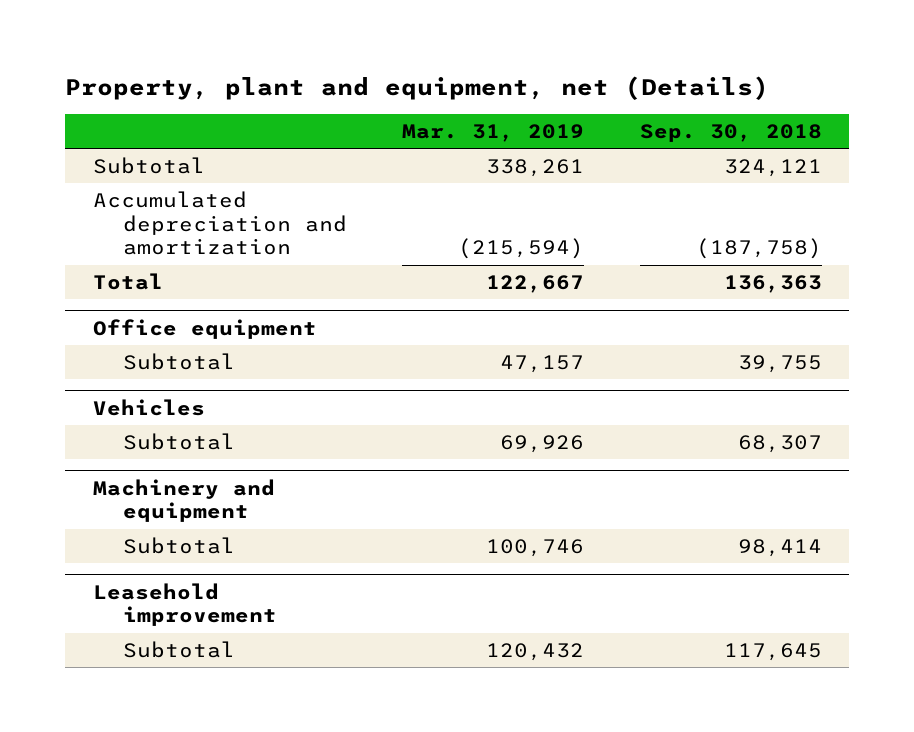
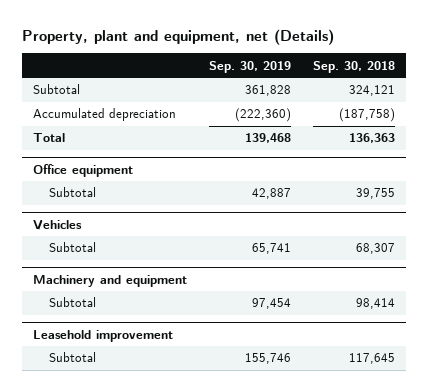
[402,124,585,143] Mar. 31, 2019 -> none
none -> [208,60,291,73] Sep. 30, 2019
[92,190,347,256] Accumulated depreciation and amortization -> [32,108,176,122] Accumulated depreciation

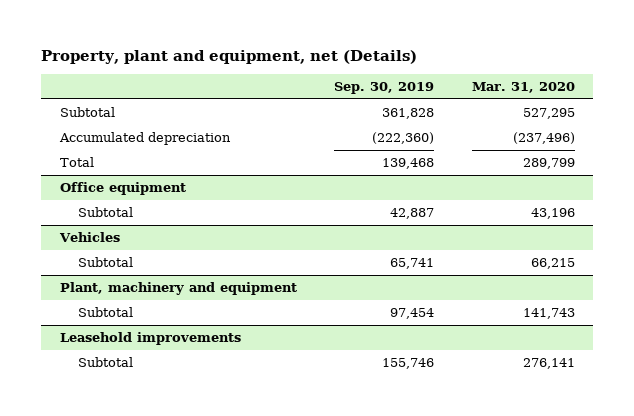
[312,60,395,73] Sep. 30, 2018 -> none
none -> [471,81,575,93] Mar. 31, 2020
[32,274,187,287] Machinery and equipment -> [59,282,297,296] Plant, machinery and equipment
[32,329,173,342] Leasehold improvement -> [59,332,241,346] Leasehold improvements

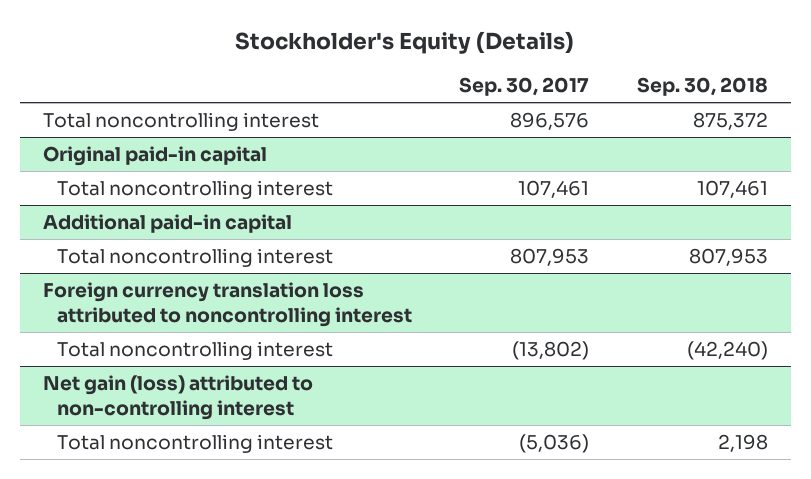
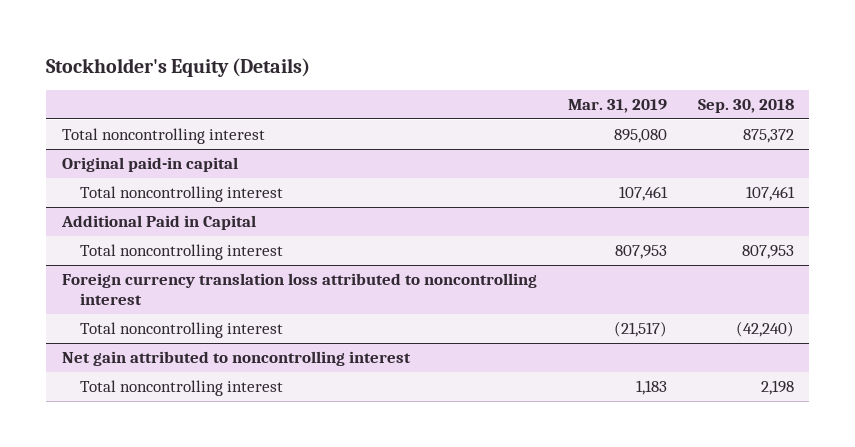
[459,77,590,97] Sep. 30, 2017 -> none
none -> [567,98,667,113] Mar. 31, 2019
[43,213,293,233] Additional paid-in capital -> [60,215,256,231] Additional Paid in Capital
[43,374,314,420] Net gain (loss) attributed to non-controlling interest -> [61,351,411,367] Net gain attributed to noncontrolling interest

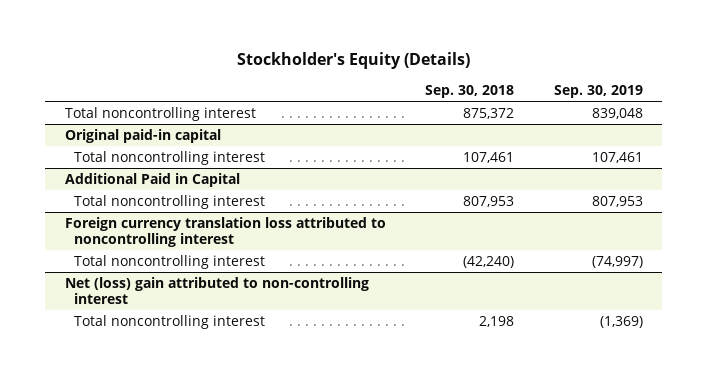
[567,98,667,113] Mar. 31, 2019 -> none
none -> [553,84,643,98] Sep. 30, 2019
[61,351,411,367] Net gain attributed to noncontrolling interest -> [64,276,369,304] Net (loss) gain attributed to non-controlling interest

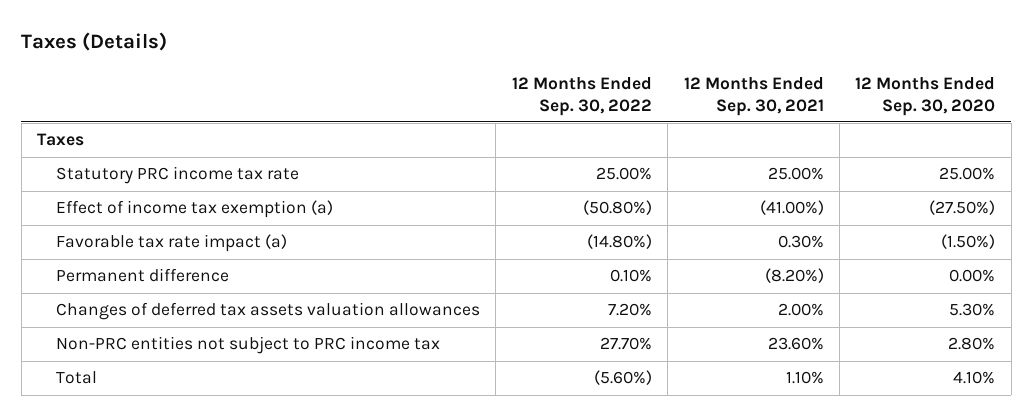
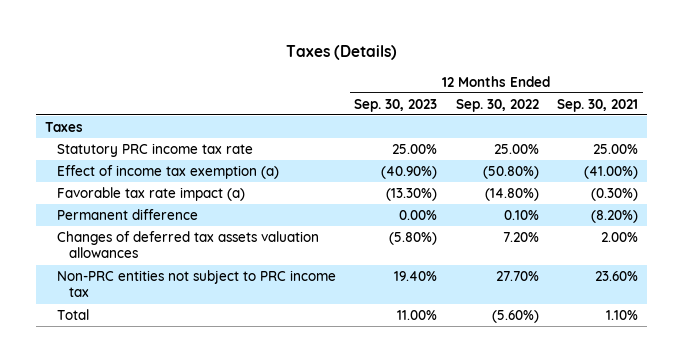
[855,76,996,116] 12 Months Ended Sep. 30, 2020 -> none
none -> [354,98,438,112] Sep. 30, 2023
[777,235,824,249] 0.30% -> [591,187,639,201] (0.30%)

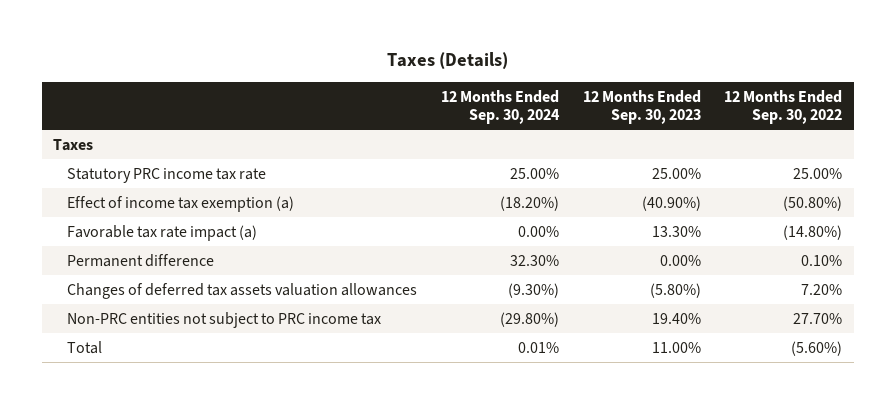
[557,98,639,112] Sep. 30, 2021 -> none
none -> [440,89,560,125] 12 Months Ended Sep. 30, 2024
[386,187,438,201] (13.30%) -> [651,225,701,237] 13.30%

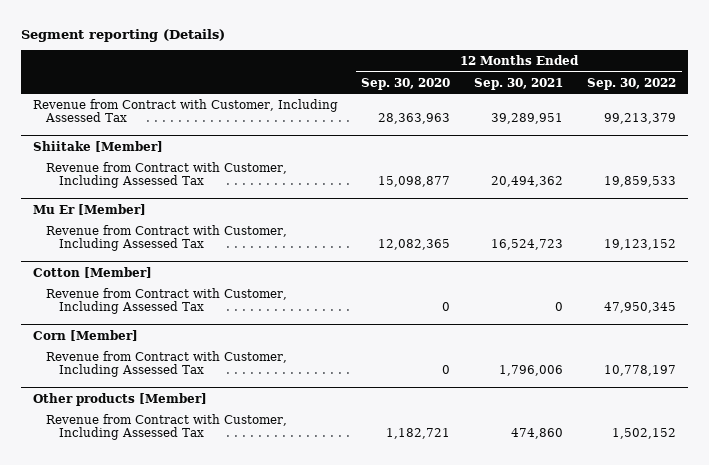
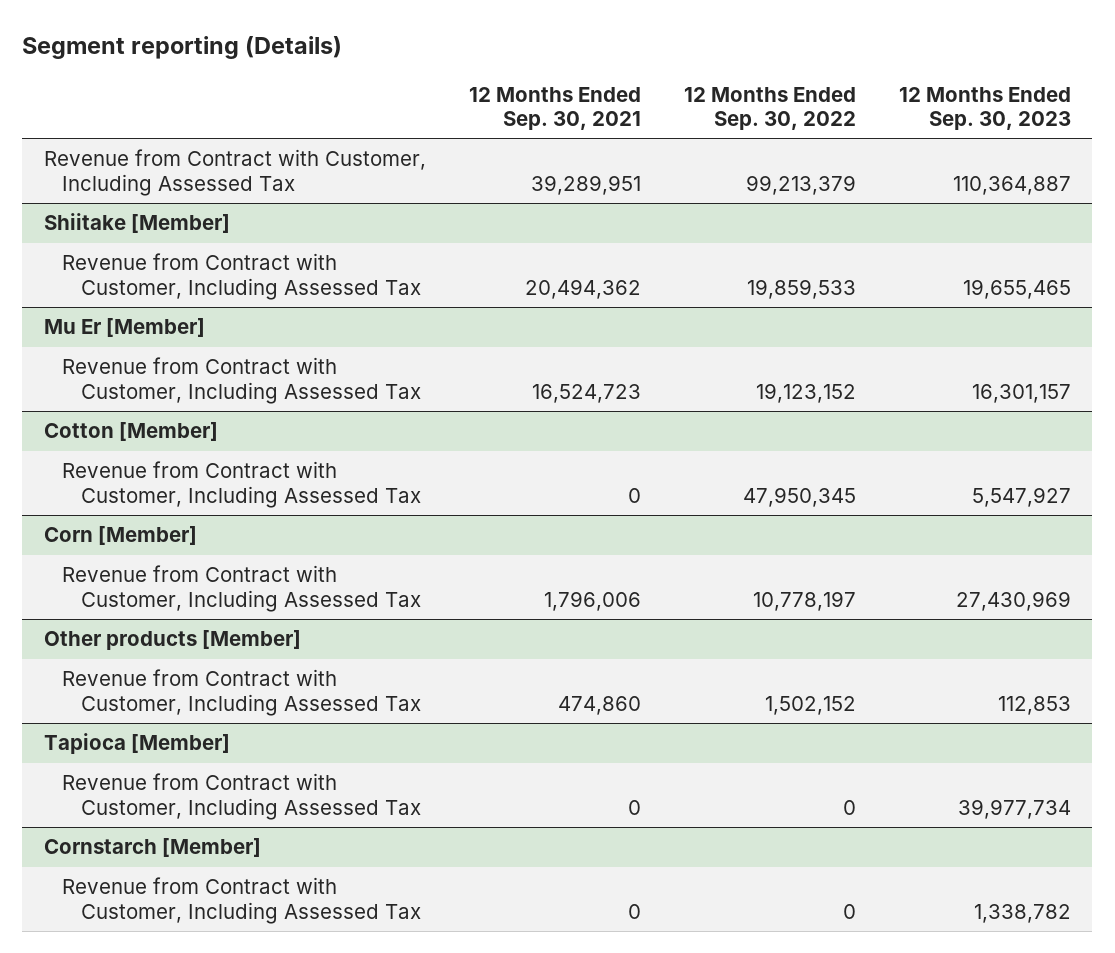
[361,77,451,90] Sep. 30, 2020 -> none
none -> [898,86,1071,130] 12 Months Ended Sep. 30, 2023
none -> [43,733,230,755] Tapioca [Member]
none -> [62,773,421,820] Revenue from Contract with Customer, Including Assessed Tax
none -> [43,838,261,858] Cornstarch [Member]
none -> [62,877,421,924] Revenue from Contract with Customer, Including Assessed Tax

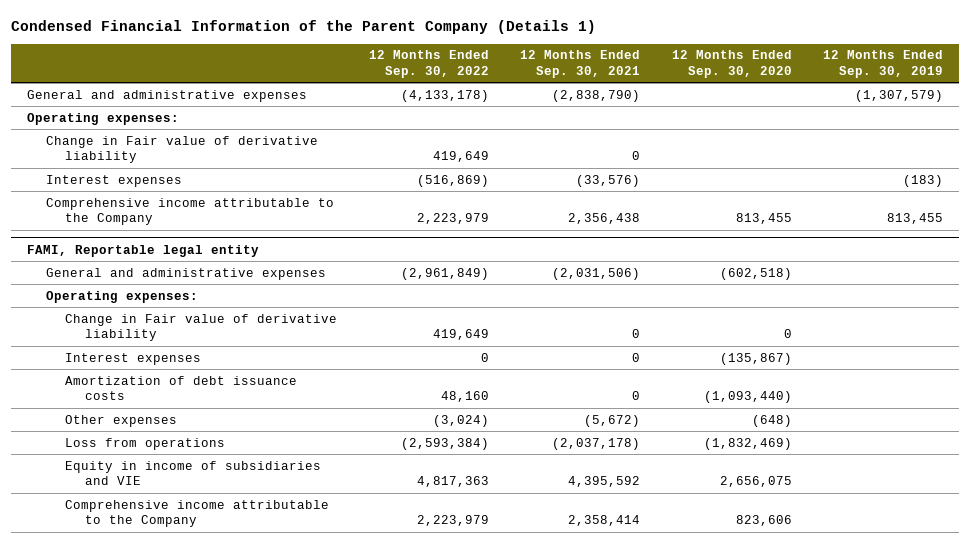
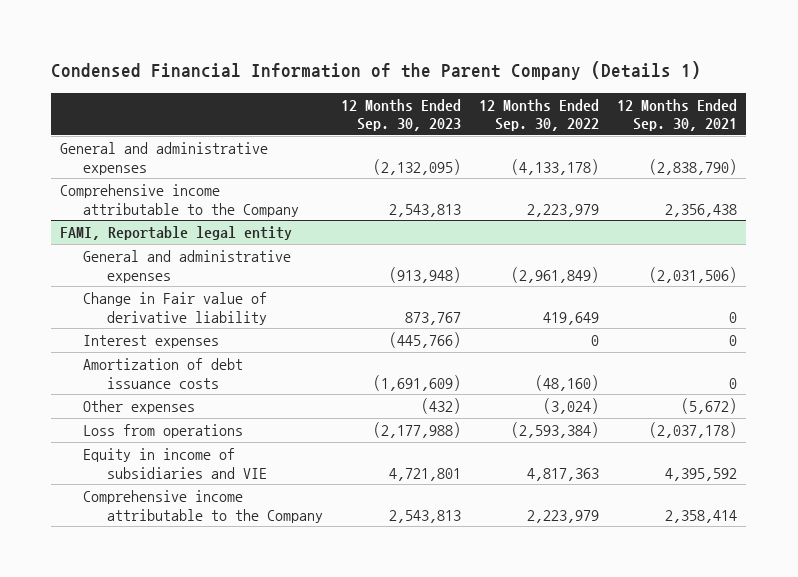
[671,50,792,78] 12 Months Ended Sep. 30, 2020 -> none
[823,50,944,78] 12 Months Ended Sep. 30, 2019 -> none
none -> [340,98,461,132] 12 Months Ended Sep. 30, 2023
[26,112,179,125] Operating expenses: -> none
[46,135,319,164] Change in Fair value of derivative liability -> none
[46,174,183,187] Interest expenses -> none
[46,290,199,303] Operating expenses: -> none
[440,391,489,403] 48,160 -> [535,374,600,391] (48,160)

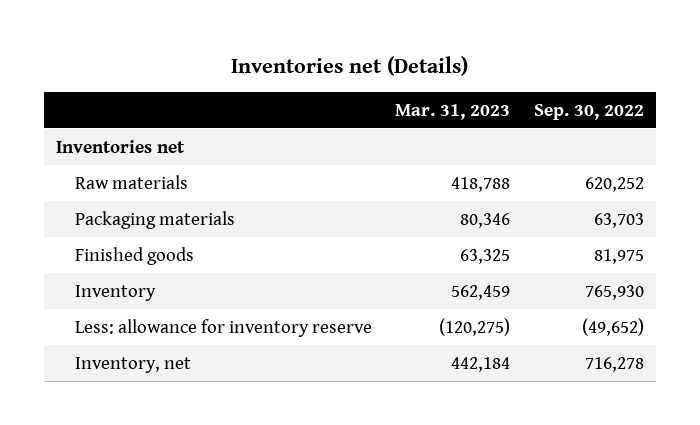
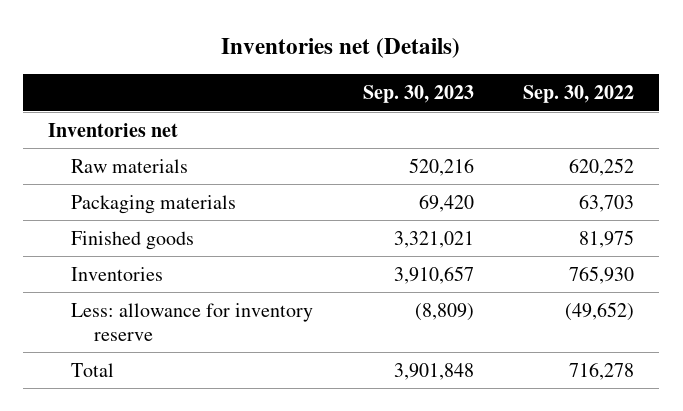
[395,103,511,120] Mar. 31, 2023 -> none
none -> [362,85,474,104] Sep. 30, 2023
[74,284,156,301] Inventory -> [71,266,164,281] Inventories
[74,356,191,373] Inventory, net -> [71,362,115,377] Total

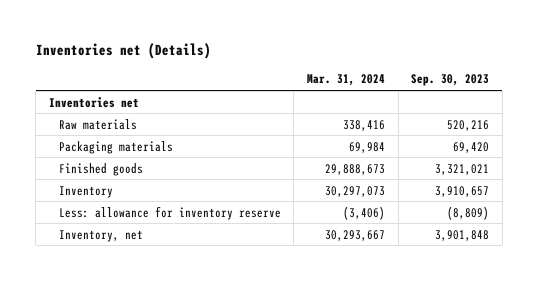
[523,85,635,104] Sep. 30, 2022 -> none
none -> [306,74,385,87] Mar. 31, 2024
[71,266,164,281] Inventories -> [58,185,113,198] Inventory
[71,362,115,377] Total -> [58,229,143,242] Inventory, net

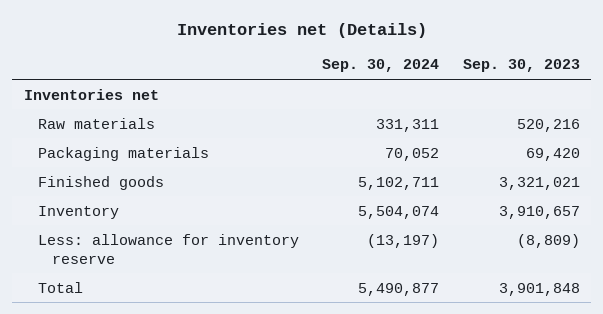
[306,74,385,87] Mar. 31, 2024 -> none
none -> [322,59,440,73] Sep. 30, 2024
[58,229,143,242] Inventory, net -> [37,281,83,293] Total

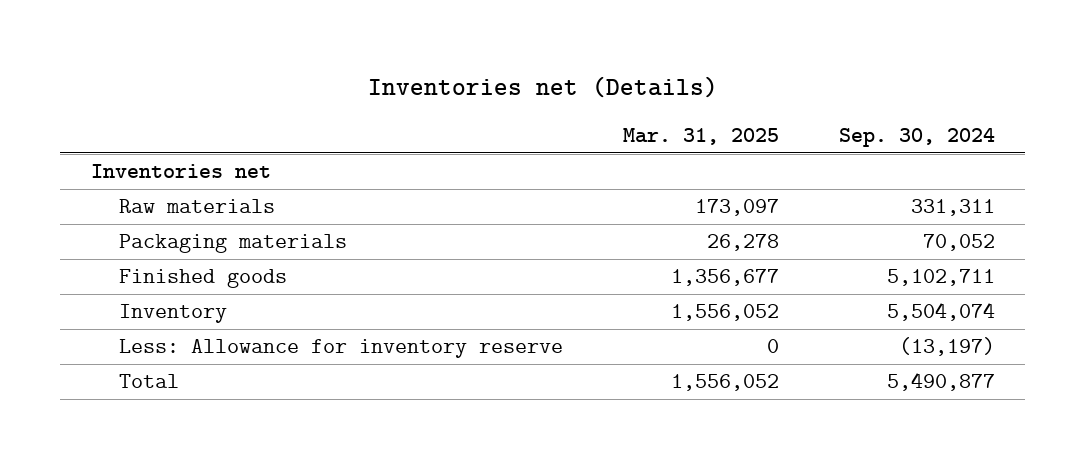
[462,59,580,73] Sep. 30, 2023 -> none
none -> [622,128,779,146] Mar. 31, 2025
[37,233,299,264] Less: allowance for inventory reserve -> [118,339,563,359] Less: Allowance for inventory reserve

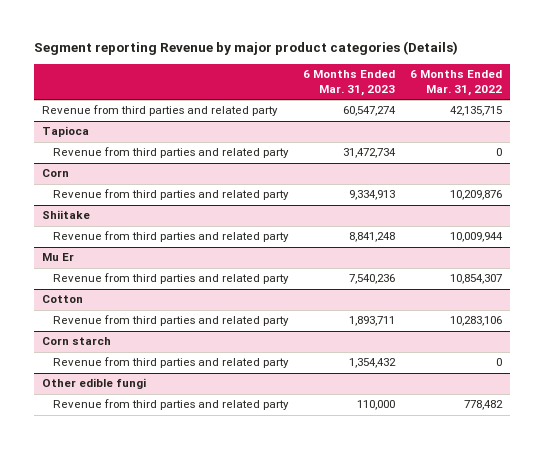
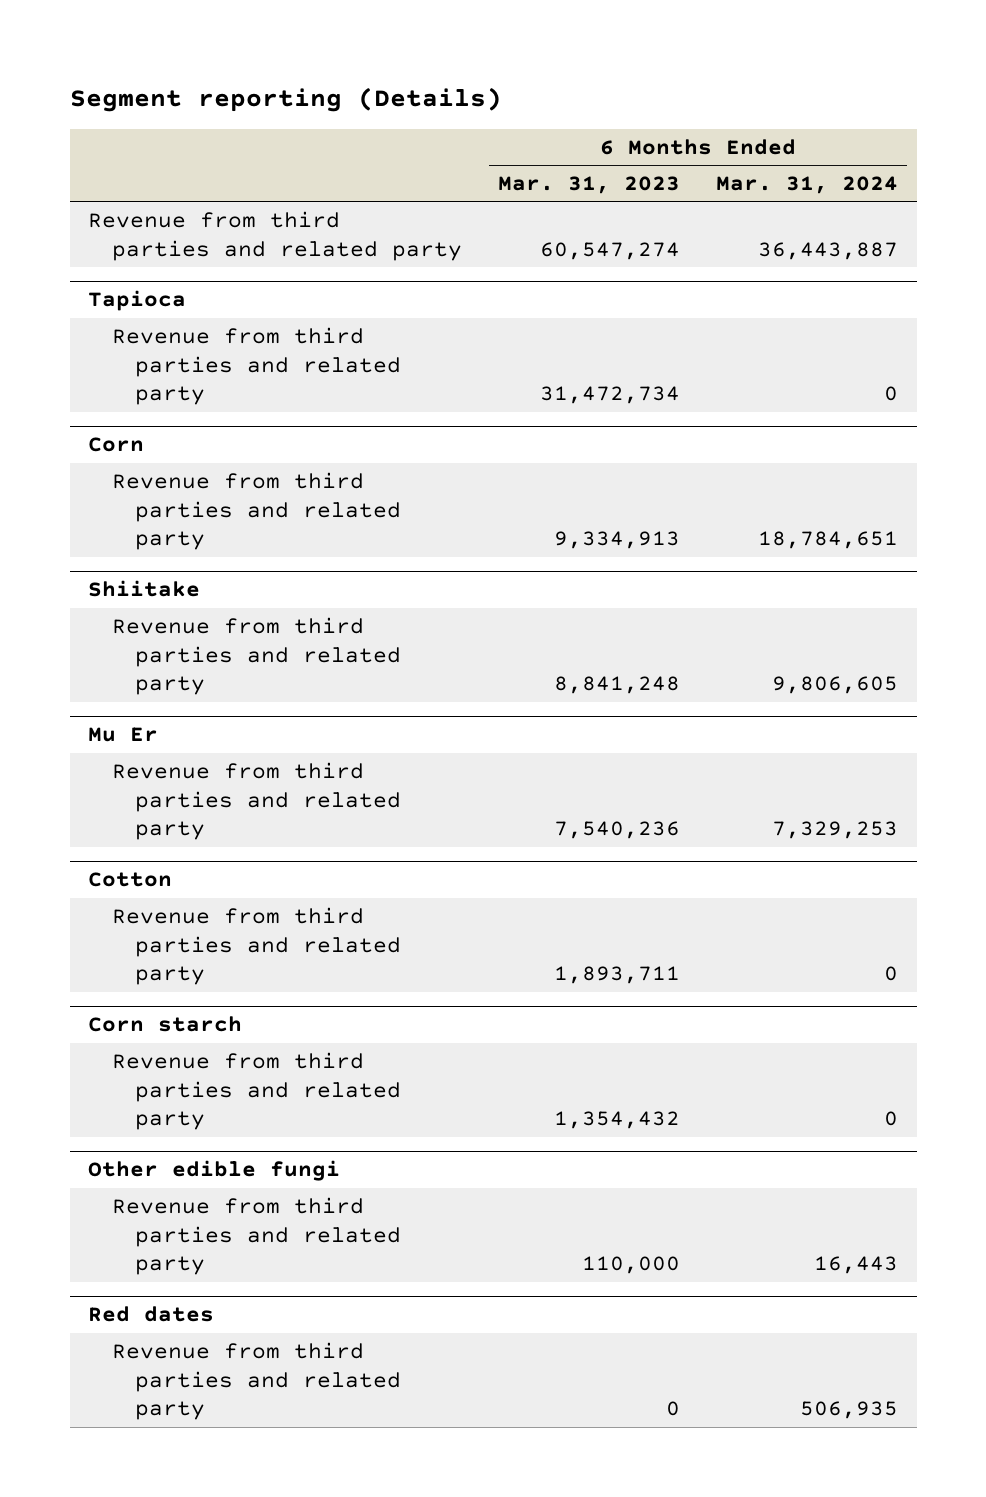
[34,41,459,56] Segment reporting Revenue by major product categories (Details) -> [69,86,502,112] Segment reporting (Details)
[410,70,503,96] 6 Months Ended Mar. 31, 2022 -> none
none -> [716,176,899,195] Mar. 31, 2024
none -> [87,1306,214,1323] Red dates
none -> [111,1341,402,1421] Revenue from third parties and related party

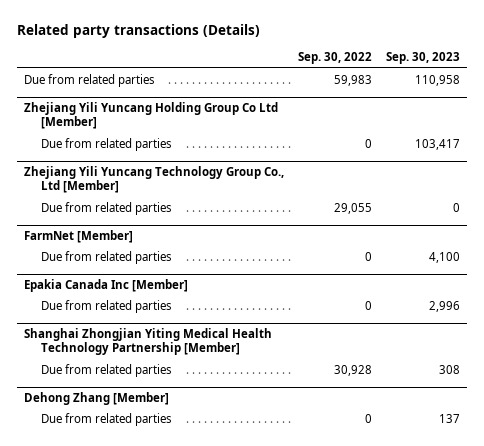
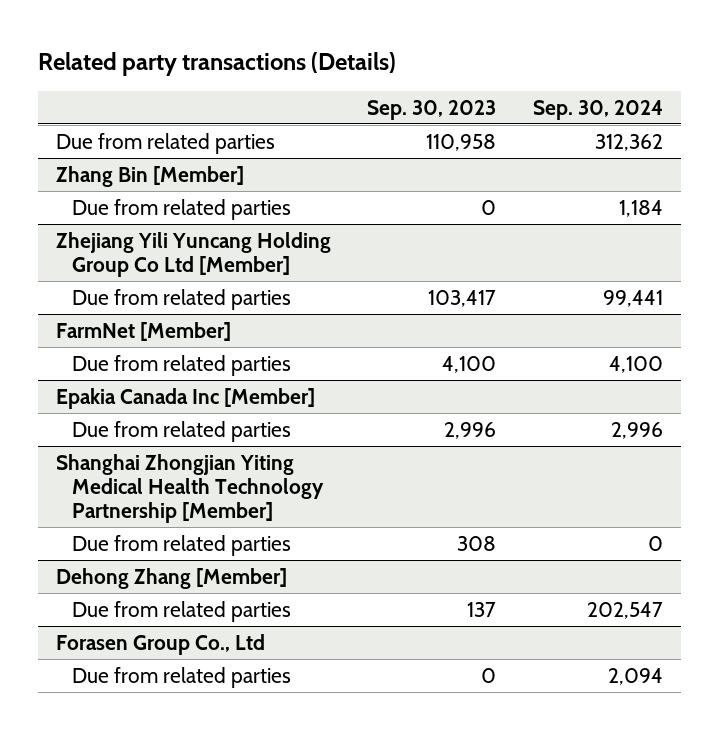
[297,52,372,65] Sep. 30, 2022 -> none
none -> [532,99,663,120] Sep. 30, 2024
none -> [55,165,244,187] Zhang Bin [Member]
none -> [72,198,292,220] Due from related parties
[23,165,284,193] Zhejiang Yili Yuncang Technology Group Co., Ltd [Member] -> none
[41,201,173,215] Due from related parties -> none
none -> [55,633,265,655] Forasen Group Co., Ltd
none -> [72,666,292,688] Due from related parties

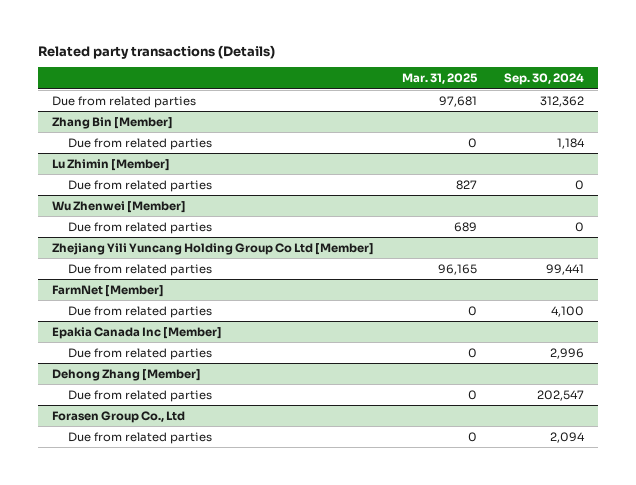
[367,99,497,120] Sep. 30, 2023 -> none
none -> [401,73,478,85] Mar. 31, 2025
none -> [52,158,171,171] Lu Zhimin [Member]
none -> [68,179,213,192] Due from related parties
none -> [52,200,187,213] Wu Zhenwei [Member]
none -> [68,221,213,234] Due from related parties
[55,453,325,524] Shanghai Zhongjian Yiting Medical Health Technology Partnership [Member] -> none
[72,534,292,556] Due from related parties -> none

